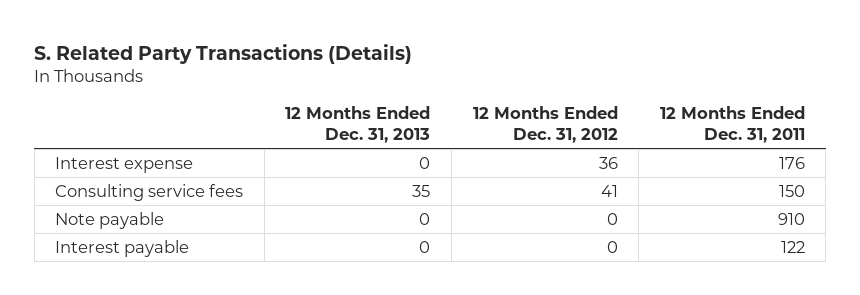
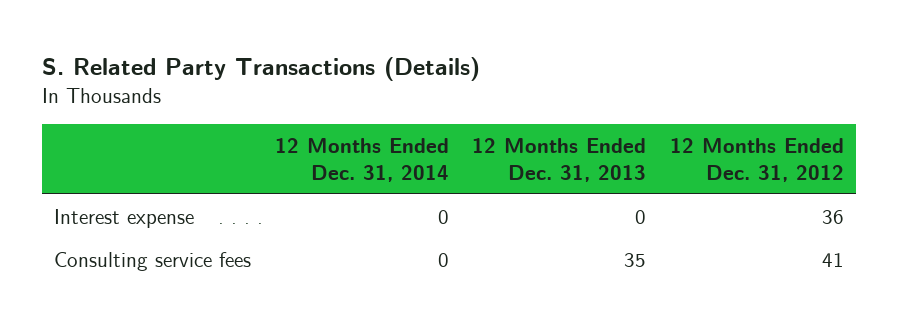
[659,105,805,143] 12 Months Ended Dec. 31, 2011 -> none
none -> [274,137,449,182] 12 Months Ended Dec. 31, 2014
[55,211,165,229] Note payable -> none
[55,239,190,257] Interest payable -> none

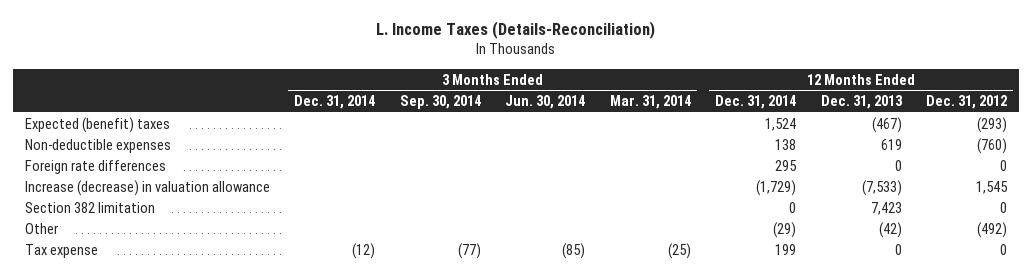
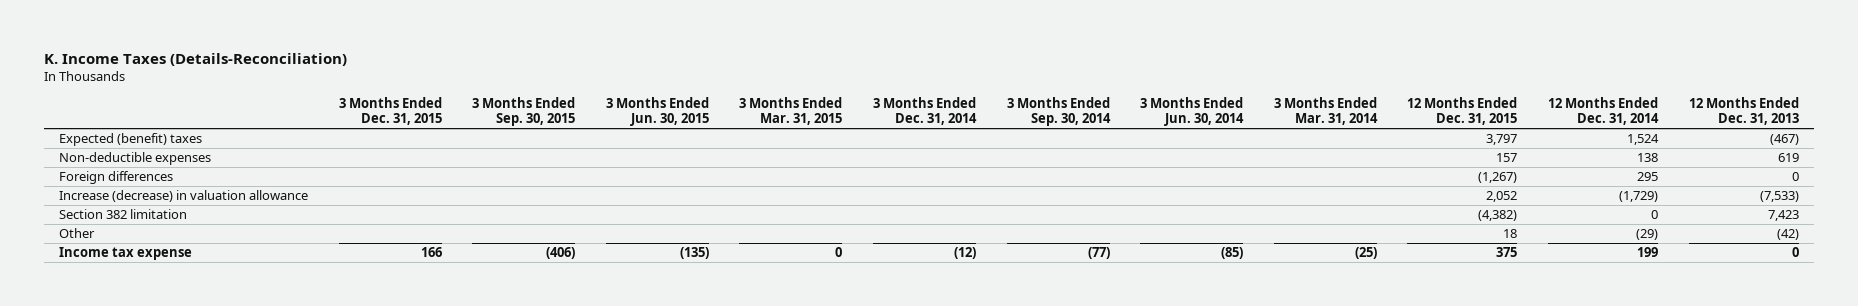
[376,21,656,40] L. Income Taxes (Details-Reconciliation) -> [43,52,347,66] K. Income Taxes (Details-Reconciliation)
[926,94,1008,109] Dec. 31, 2012 -> none
none -> [338,97,442,126] 3 Months Ended Dec. 31, 2015
none -> [472,97,576,127] 3 Months Ended Sep. 30, 2015
none -> [605,97,709,127] 3 Months Ended Jun. 30, 2015
none -> [739,97,843,126] 3 Months Ended Mar. 31, 2015
none -> [1407,97,1518,126] 12 Months Ended Dec. 31, 2015
[25,159,167,174] Foreign rate differences -> [58,171,173,185] Foreign differences
[25,243,99,258] Tax expense -> [58,247,192,261] Income tax expense

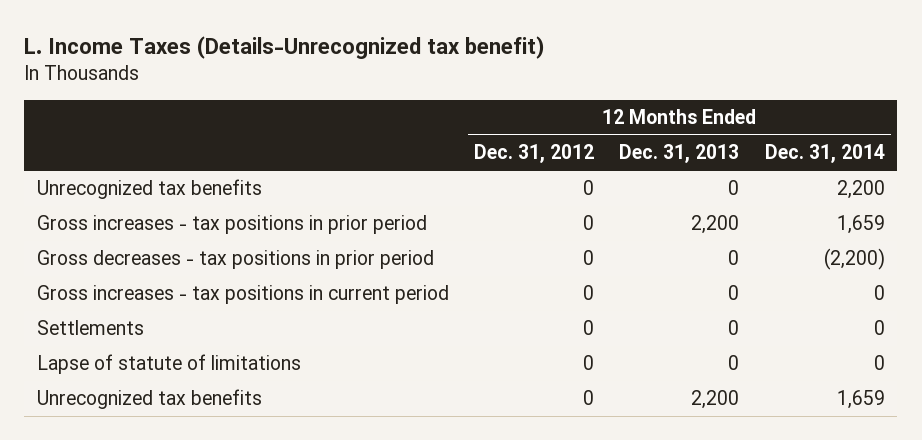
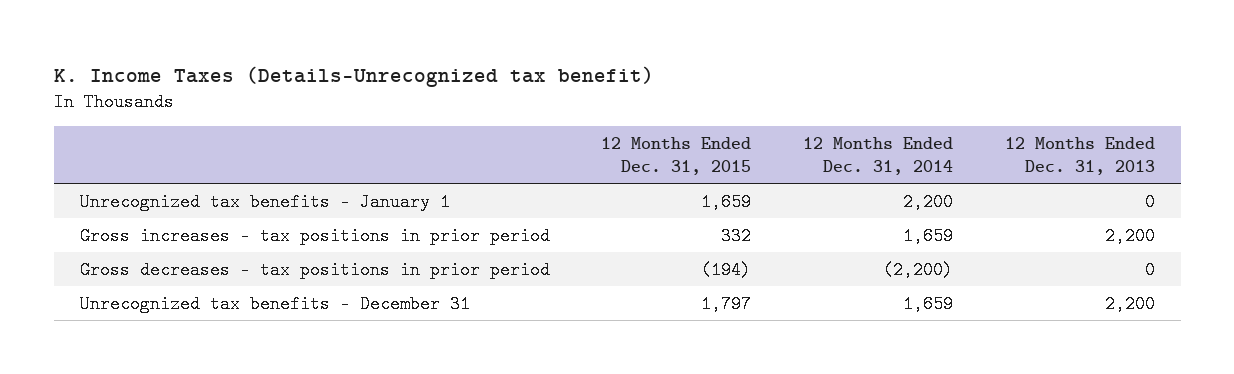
[24,36,546,60] L. Income Taxes (Details-Unrecognized tax benefit) -> [53,66,654,88] K. Income Taxes (Details-Unrecognized tax benefit)
[474,144,595,164] Dec. 31, 2012 -> none
none -> [601,136,752,175] 12 Months Ended Dec. 31, 2015
[36,179,262,200] Unrecognized tax benefits -> [79,192,450,211] Unrecognized tax benefits - January 1
[36,285,449,305] Gross increases - tax positions in current period -> none
[36,320,144,336] Settlements -> none
[36,354,301,375] Lapse of statute of limitations -> none
[36,389,262,410] Unrecognized tax benefits -> [79,294,470,313] Unrecognized tax benefits - December 31

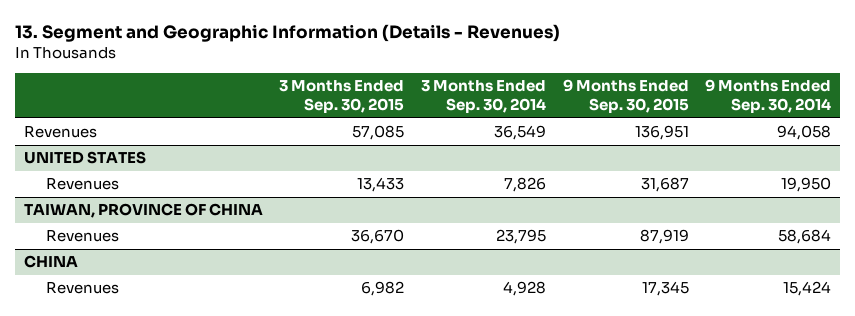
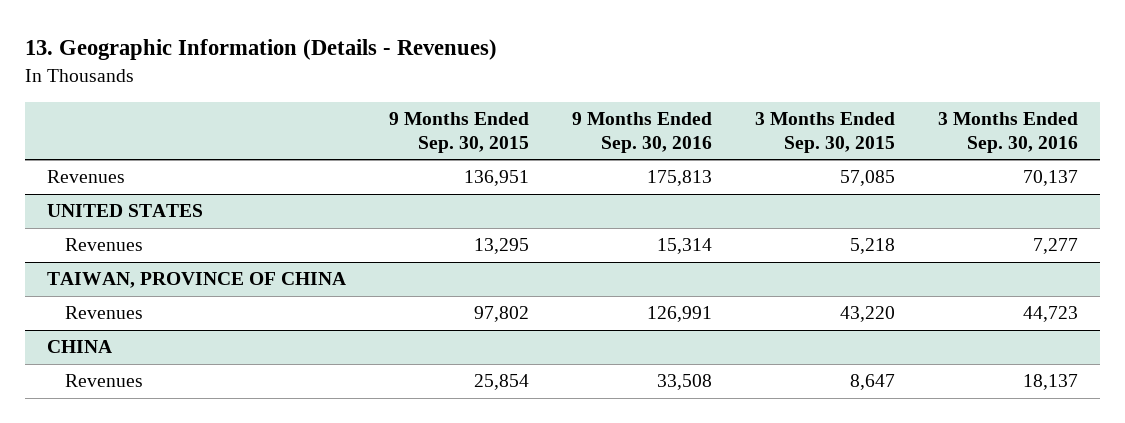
[15,24,561,43] 13. Segment and Geographic Information (Details - Revenues) -> [24,39,497,61] 13. Geographic Information (Details - Revenues)
[421,80,547,114] 3 Months Ended Sep. 30, 2014 -> none
[705,79,832,114] 9 Months Ended Sep. 30, 2014 -> none
none -> [571,111,712,153] 9 Months Ended Sep. 30, 2016
none -> [938,111,1079,153] 3 Months Ended Sep. 30, 2016
[357,177,405,193] 13,433 -> [850,238,896,255] 5,218
[640,177,689,193] 31,687 -> [473,238,529,255] 13,295
[351,229,405,245] 36,670 -> [840,306,896,323] 43,220
[639,229,689,245] 87,919 -> [473,306,529,323] 97,802
[361,281,405,297] 6,982 -> [850,374,896,391] 8,647
[641,281,689,297] 17,345 -> [473,374,529,391] 25,854

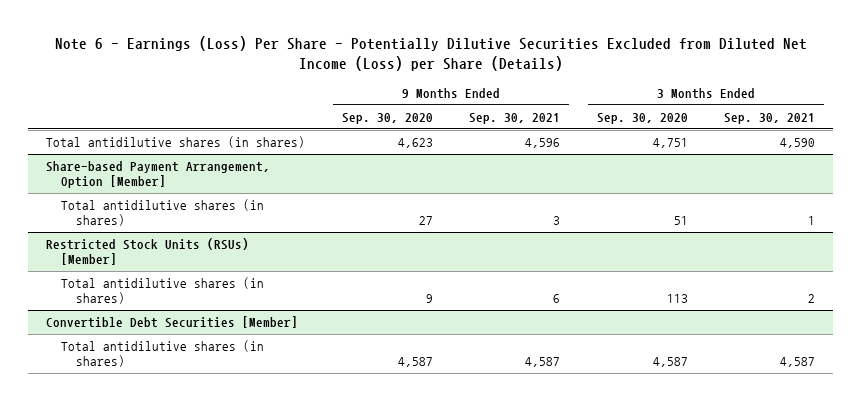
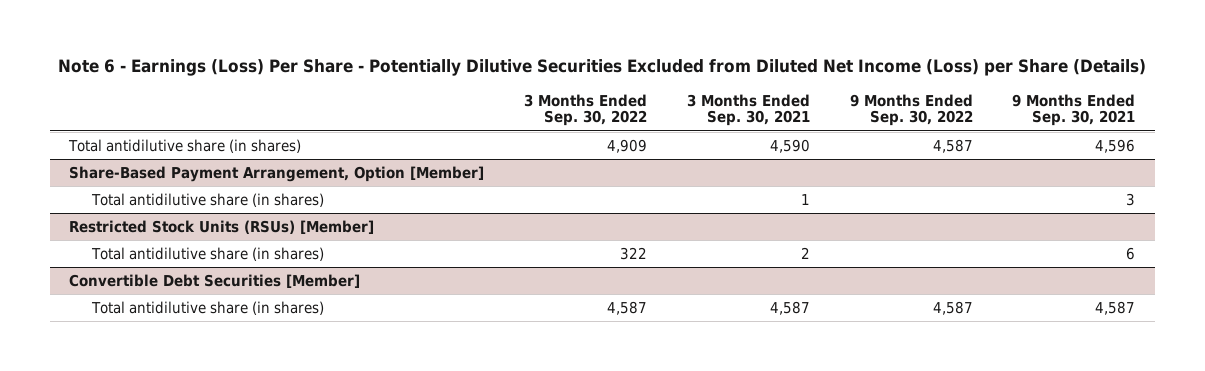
[341,112,433,124] Sep. 30, 2020 -> none
[596,112,688,124] Sep. 30, 2020 -> none
none -> [524,93,648,127] 3 Months Ended Sep. 30, 2022
none -> [849,93,973,127] 9 Months Ended Sep. 30, 2022
[46,136,306,149] Total antidilutive shares (in shares) -> [68,138,302,153] Total antidilutive share (in shares)
[46,161,271,189] Share-based Payment Arrangement, Option [Member] -> [69,165,485,182] Share-Based Payment Arrangement, Option [Member]
[61,199,265,227] Total antidilutive shares (in shares) -> [90,192,324,207] Total antidilutive share (in shares)
[61,277,265,305] Total antidilutive shares (in shares) -> [90,246,324,261] Total antidilutive share (in shares)
[61,340,265,368] Total antidilutive shares (in shares) -> [90,300,324,315] Total antidilutive share (in shares)

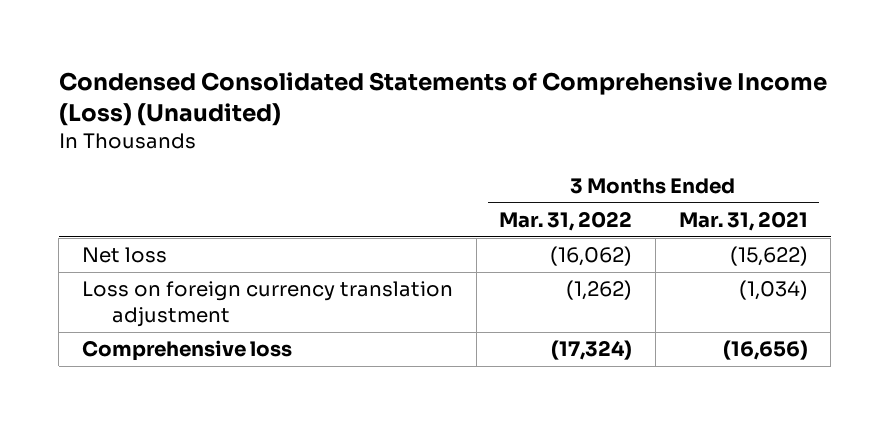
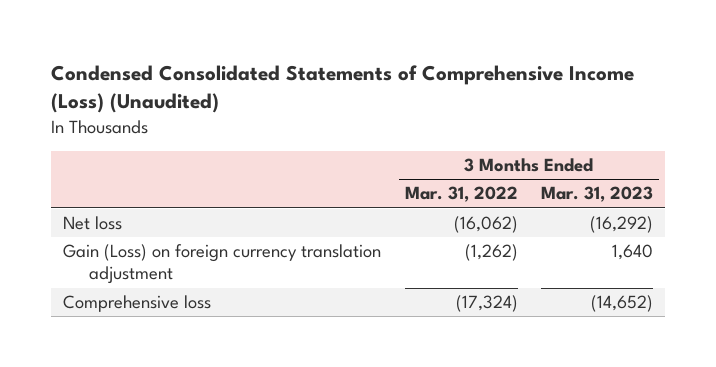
[678,210,808,231] Mar. 31, 2021 -> none
none -> [541,186,654,203] Mar. 31, 2023
[82,281,454,328] Loss on foreign currency translation adjustment -> [63,244,382,285] Gain (Loss) on foreign currency translation adjustment

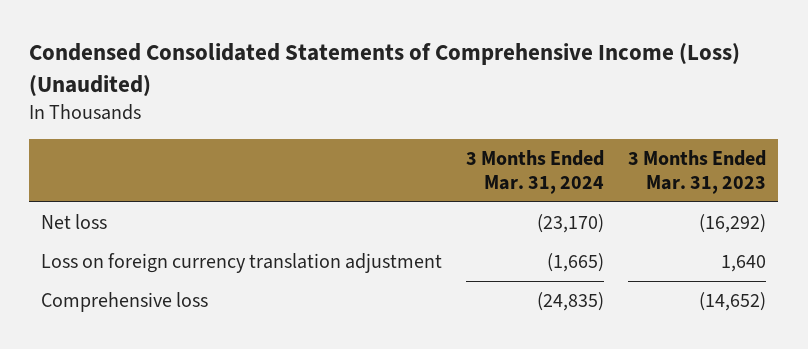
[404,186,518,203] Mar. 31, 2022 -> none
none -> [466,149,605,194] 3 Months Ended Mar. 31, 2024
[63,244,382,285] Gain (Loss) on foreign currency translation adjustment -> [41,252,443,273] Loss on foreign currency translation adjustment

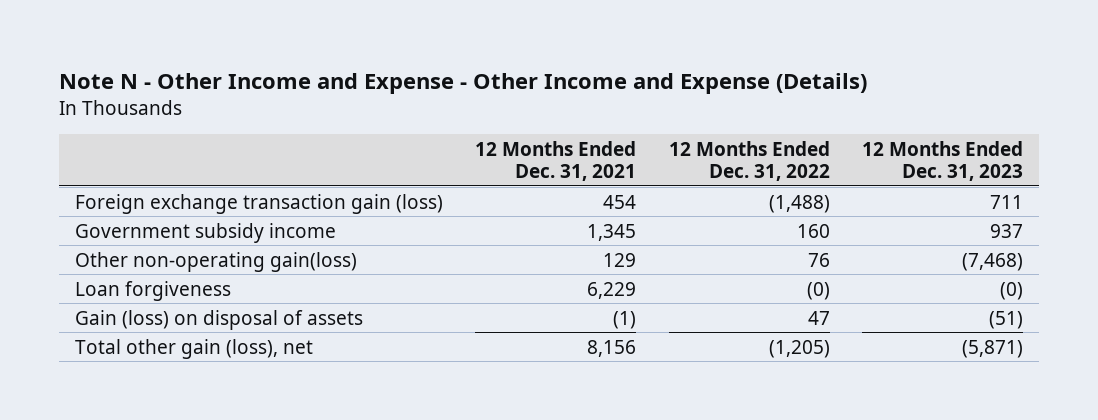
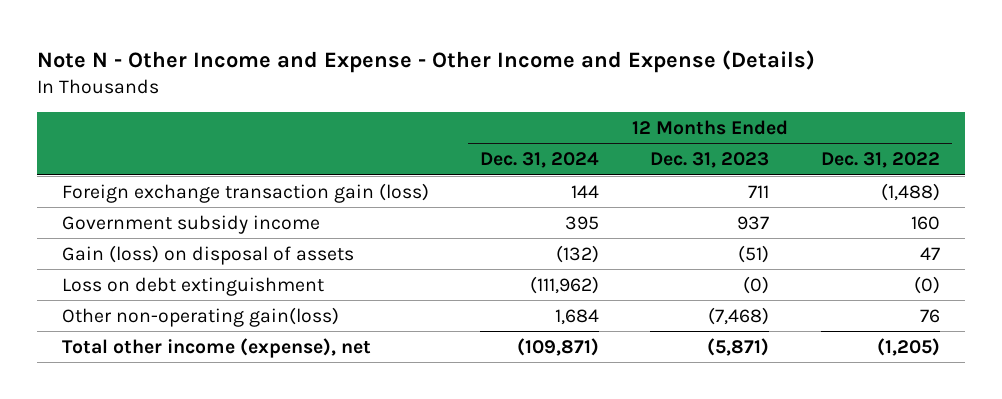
[475,140,637,182] 12 Months Ended Dec. 31, 2021 -> none
none -> [480,152,600,169] Dec. 31, 2024
[75,280,232,301] Loan forgiveness -> none
none -> [62,276,325,296] Loss on debt extinguishment
[75,251,358,272] Other non-operating gain(loss) -> [62,306,340,327] Other non-operating gain(loss)
[75,338,314,359] Total other gain (loss), net -> [62,337,372,358] Total other income (expense), net

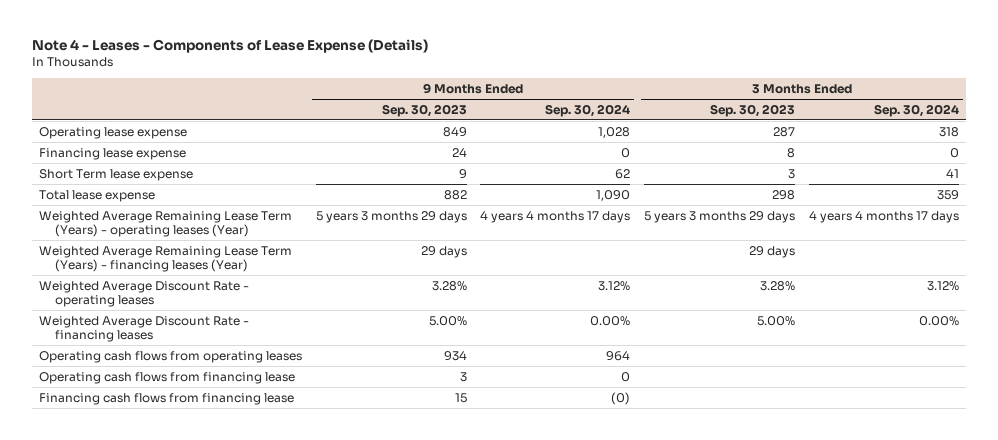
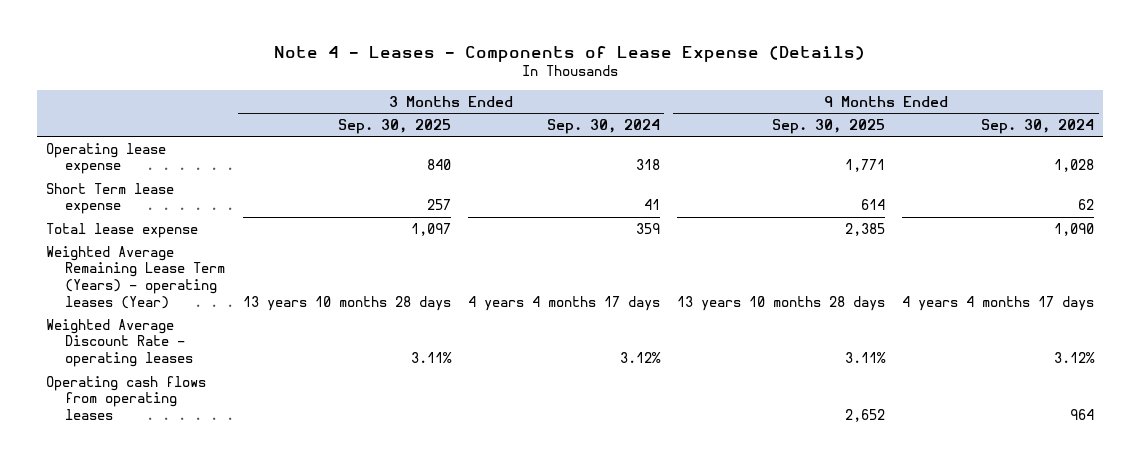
[381,103,467,117] Sep. 30, 2023 -> none
[710,103,796,117] Sep. 30, 2023 -> none
none -> [337,118,451,134] Sep. 30, 2025
none -> [772,118,886,134] Sep. 30, 2025
[38,147,186,160] Financing lease expense -> none
[38,245,292,272] Weighted Average Remaining Lease Term (Years) - financing leases (Year) -> none
[38,315,249,342] Weighted Average Discount Rate - financing leases -> none
[38,371,295,384] Operating cash flows from financing lease -> none
[38,392,294,405] Financing cash flows from financing lease -> none

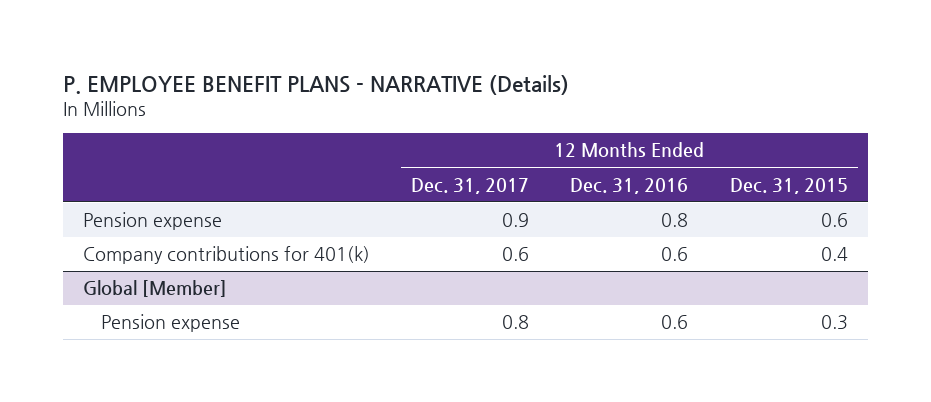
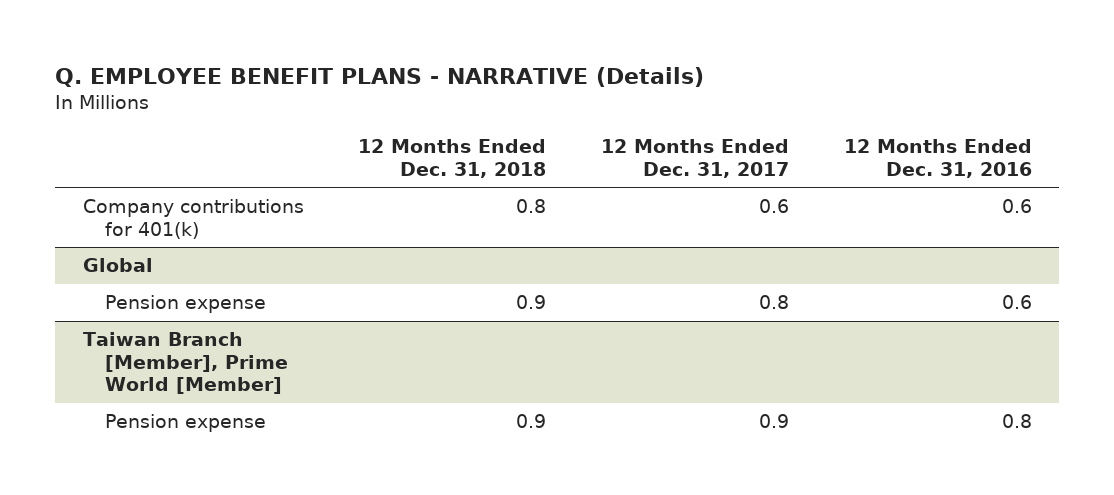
[62,74,569,95] P. EMPLOYEE BENEFIT PLANS - NARRATIVE (Details) -> [55,67,705,88] Q. EMPLOYEE BENEFIT PLANS - NARRATIVE (Details)
[729,177,848,194] Dec. 31, 2015 -> none
none -> [358,139,547,178] 12 Months Ended Dec. 31, 2018
[83,212,223,231] Pension expense -> none
[83,280,228,298] Global [Member] -> [82,258,153,273] Global
none -> [82,332,289,395] Taiwan Branch [Member], Prime World [Member]
none -> [105,414,267,433] Pension expense

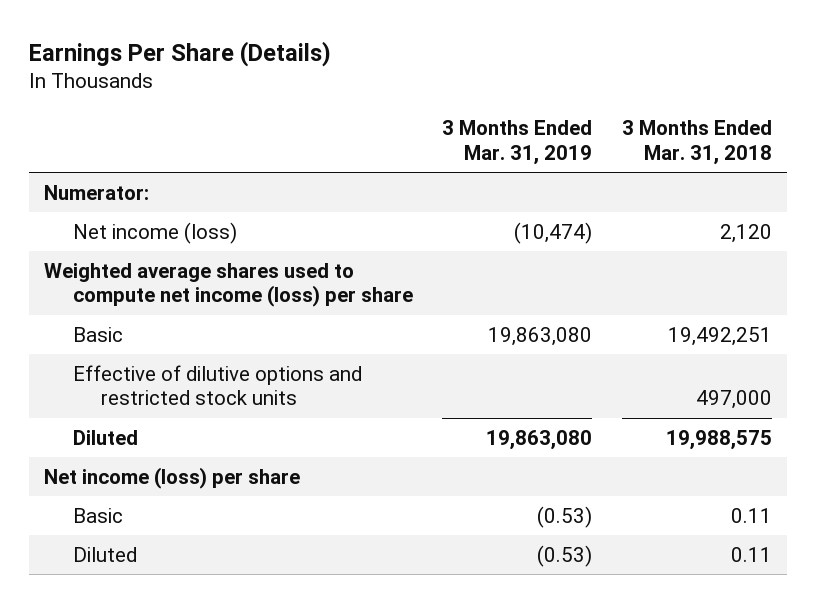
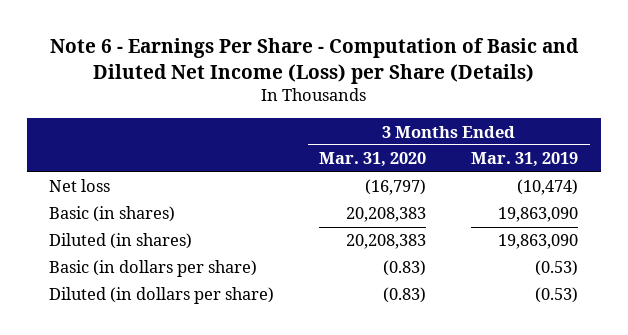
[29,40,332,67] Earnings Per Share (Details) -> [49,37,579,84] Note 6 - Earnings Per Share - Computation of Basic and Diluted Net Income (Loss) per Share (Details)
[622,120,773,165] 3 Months Ended Mar. 31, 2018 -> none
none -> [319,152,427,168] Mar. 31, 2020
[44,184,150,200] Numerator: -> none
[44,262,413,308] Weighted average shares used to compute net income (loss) per share -> none
[72,364,362,406] Effective of dilutive options and restricted stock units -> none
[44,466,301,489] Net income (loss) per share -> none
[72,221,237,244] Net income (loss) -> [49,179,111,193] Net loss
[72,326,123,342] Basic -> [49,206,176,223] Basic (in shares)
[488,326,593,346] 19,863,080 -> [498,207,579,223] 19,863,090
[72,429,138,445] Diluted -> [49,233,193,250] Diluted (in shares)
[486,429,593,450] 19,863,080 -> [498,234,579,250] 19,863,090
[72,507,123,523] Basic -> [49,260,258,278] Basic (in dollars per share)
[72,546,137,562] Diluted -> [49,287,275,305] Diluted (in dollars per share)

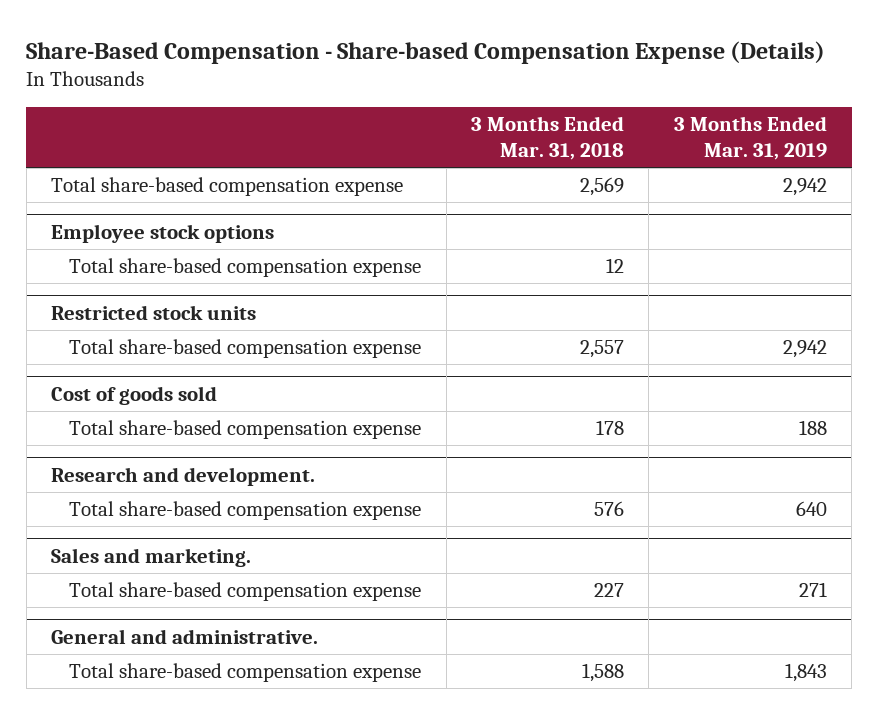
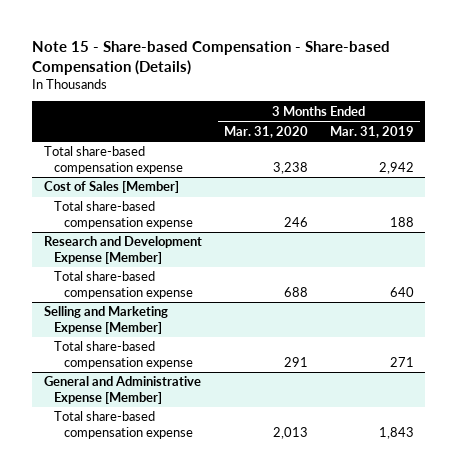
[26,40,826,64] Share-Based Compensation - Share-based Compensation Expense (Details) -> [32,41,391,75] Note 15 - Share-based Compensation - Share-based Compensation (Details)
[470,116,624,161] 3 Months Ended Mar. 31, 2018 -> none
none -> [223,125,308,138] Mar. 31, 2020
[51,224,275,244] Employee stock options -> none
[69,258,422,278] Total share-based compensation expense -> none
[51,305,257,321] Restricted stock units -> none
[69,339,422,359] Total share-based compensation expense -> none
[51,386,218,406] Cost of goods sold -> [43,181,179,194] Cost of Sales [Member]
[51,467,316,487] Research and development. -> [43,236,202,264] Research and Development Expense [Member]
[51,548,252,568] Sales and marketing. -> [43,306,168,334] Selling and Marketing Expense [Member]
[51,629,319,645] General and administrative. -> [43,376,201,404] General and Administrative Expense [Member]

